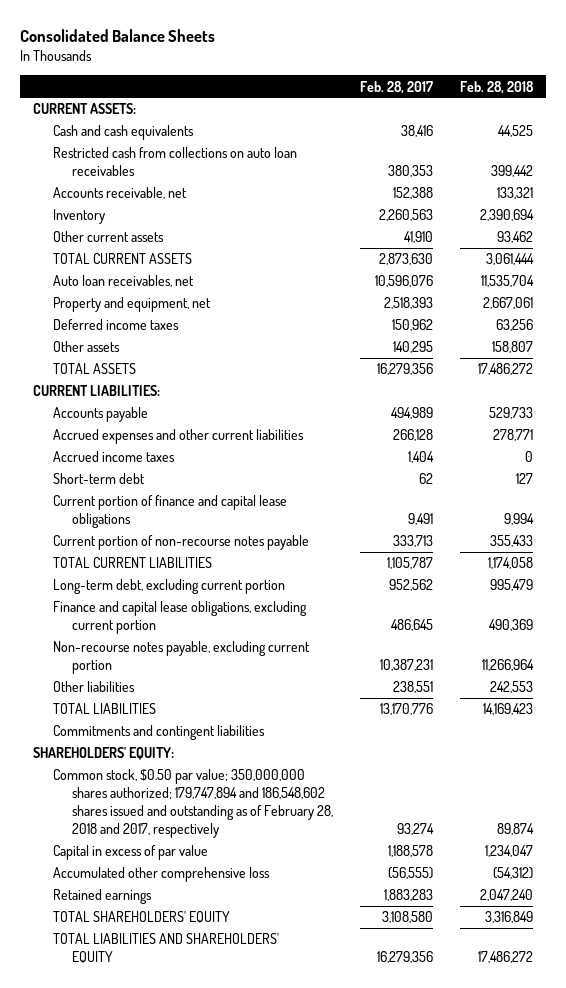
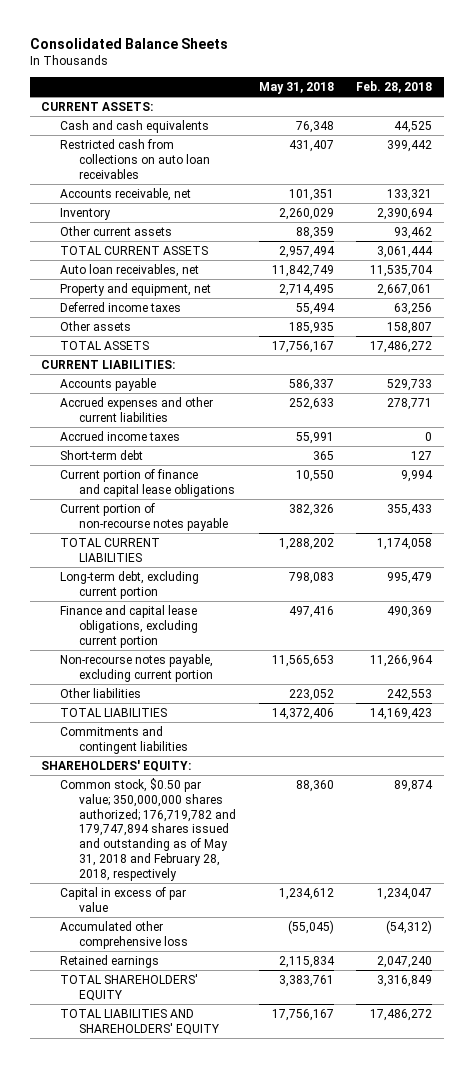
[359,80,433,94] Feb. 28, 2017 -> none
none -> [258,82,334,95] May 31, 2018
[52,769,333,839] Common stock, $0.50 par value; 350,000,000 shares authorized; 179,747,894 and 186,548,602 shares issued and outstanding as of February 28, 2018 and 2017, respectively -> [60,777,236,881] Common stock, $0.50 par value; 350,000,000 shares authorized; 176,719,782 and 179,747,894 shares issued and outstanding as of May 31, 2018 and February 28, 2018, respectively

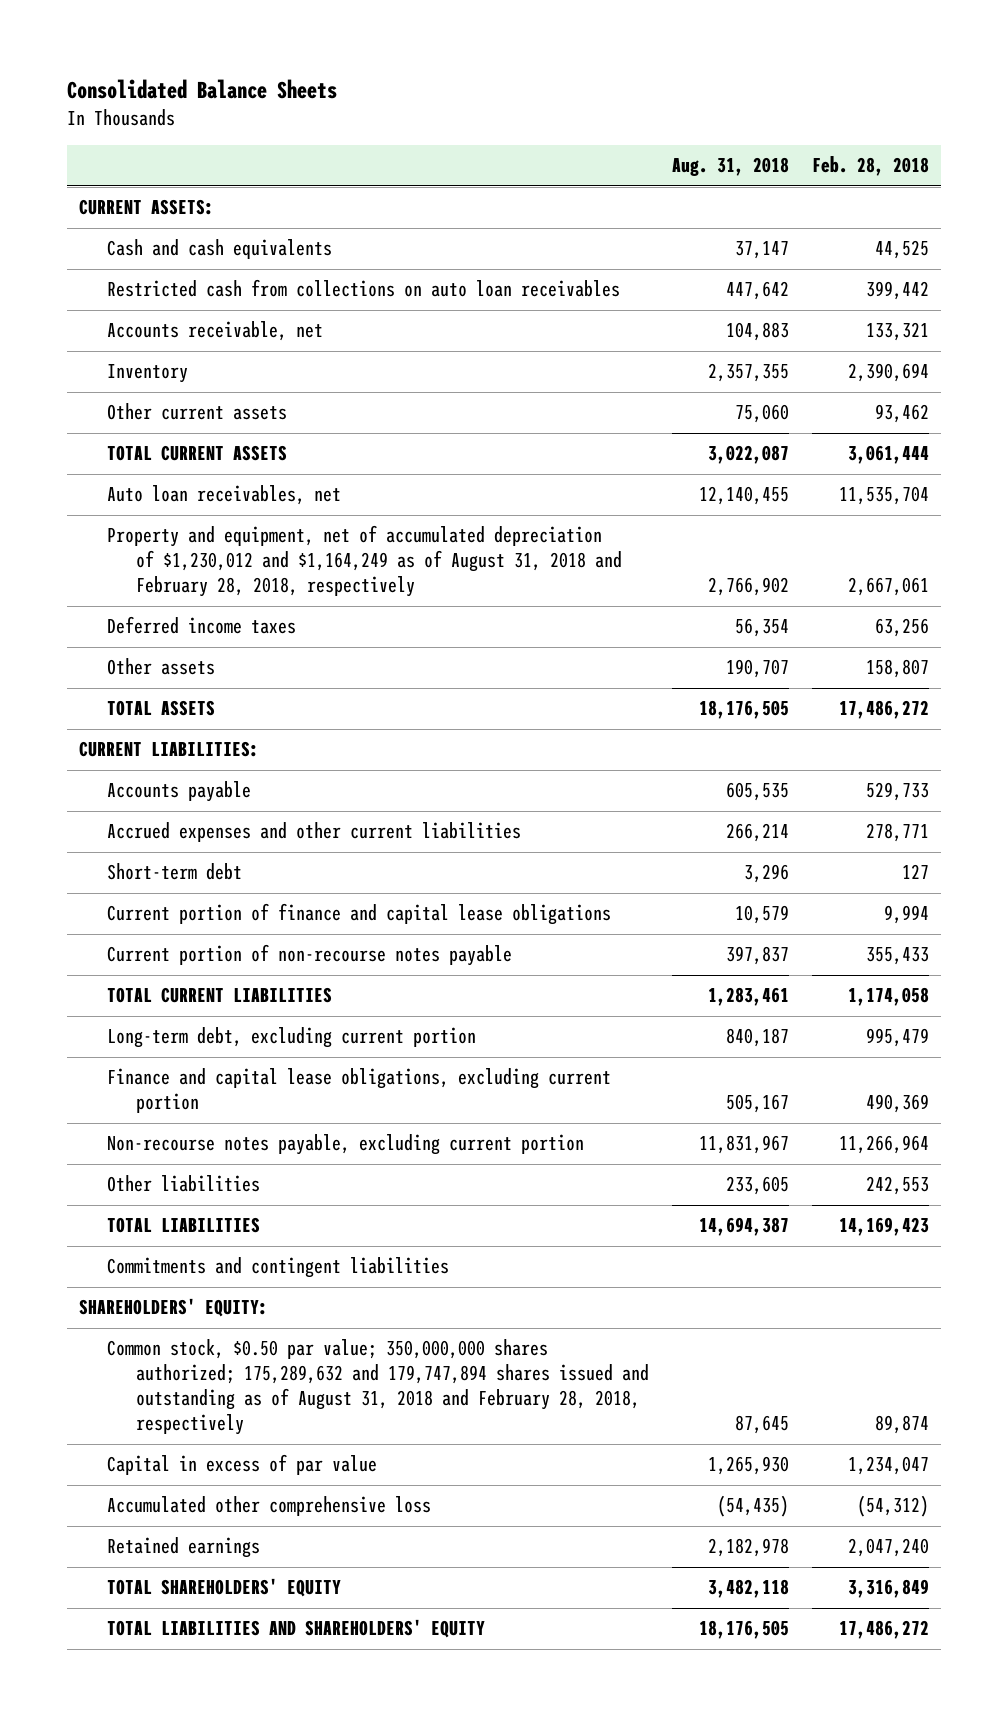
[258,82,334,95] May 31, 2018 -> none
none -> [671,157,789,177] Aug. 31, 2018
[60,282,212,296] Property and equipment, net -> [107,525,622,598] Property and equipment, net of accumulated depreciation of $1,230,012 and $1,164,249 as of August 31, 2018 and February 28, 2018, respectively
[60,430,181,441] Accrued income taxes -> none
[60,777,236,881] Common stock, $0.50 par value; 350,000,000 shares authorized; 176,719,782 and 179,747,894 shares issued and outstanding as of May 31, 2018 and February 28, 2018, respectively -> [107,1339,649,1436] Common stock, $0.50 par value; 350,000,000 shares authorized; 175,289,632 and 179,747,894 shares issued and outstanding as of August 31, 2018 and February 28, 2018, respectively

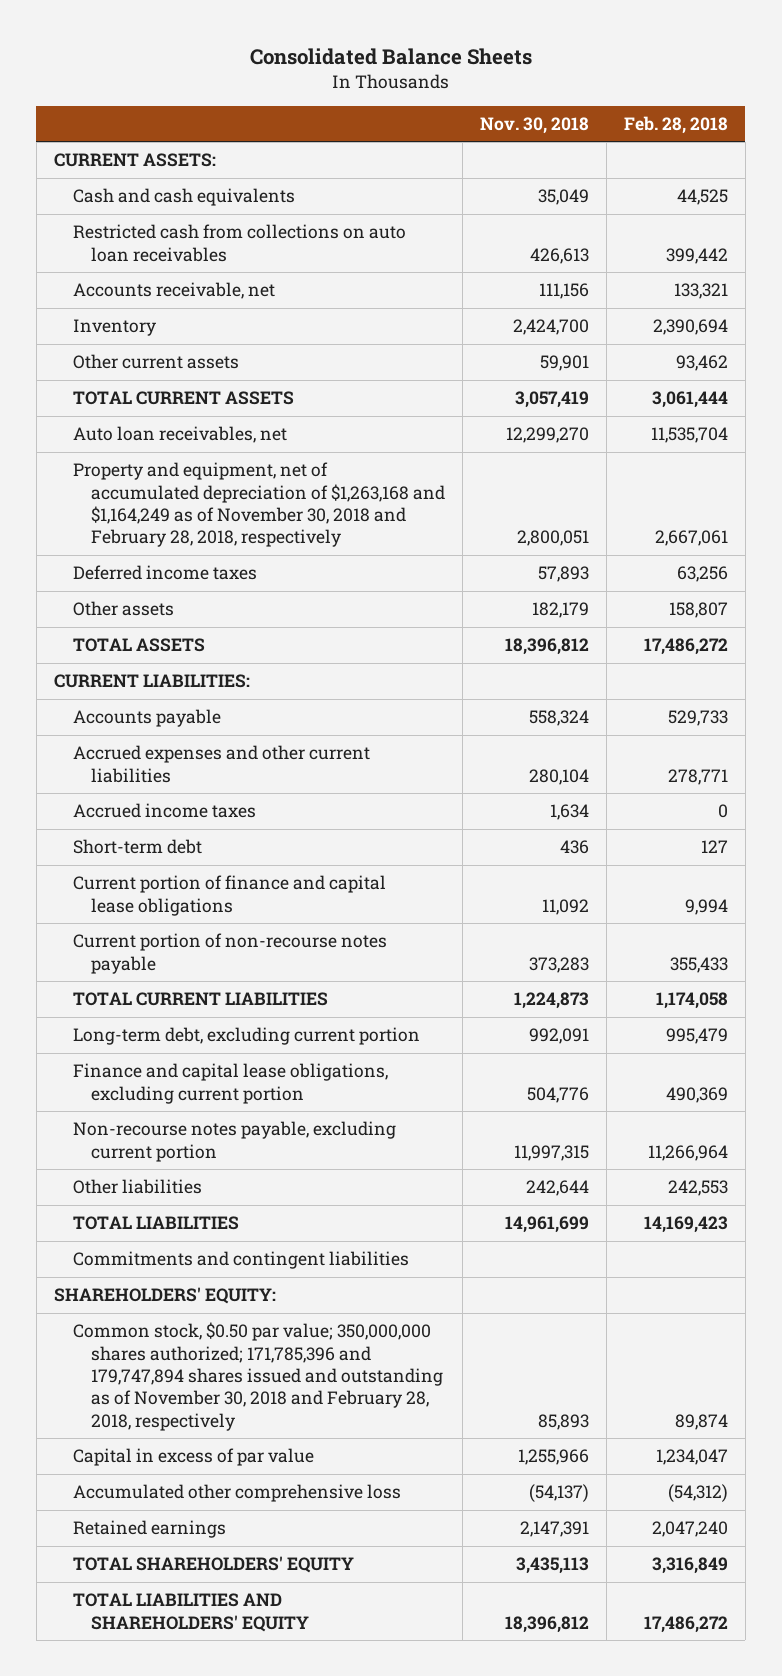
[671,157,789,177] Aug. 31, 2018 -> none
none -> [480,116,590,134] Nov. 30, 2018
[107,525,622,598] Property and equipment, net of accumulated depreciation of $1,230,012 and $1,164,249 as of August 31, 2018 and February 28, 2018, respectively -> [72,462,446,548] Property and equipment, net of accumulated depreciation of $1,263,168 and $1,164,249 as of November 30, 2018 and February 28, 2018, respectively
none -> [72,803,256,819] Accrued income taxes
[107,1339,649,1436] Common stock, $0.50 par value; 350,000,000 shares authorized; 175,289,632 and 179,747,894 shares issued and outstanding as of August 31, 2018 and February 28, 2018, respectively -> [72,1322,444,1431] Common stock, $0.50 par value; 350,000,000 shares authorized; 171,785,396 and 179,747,894 shares issued and outstanding as of November 30, 2018 and February 28, 2018, respectively

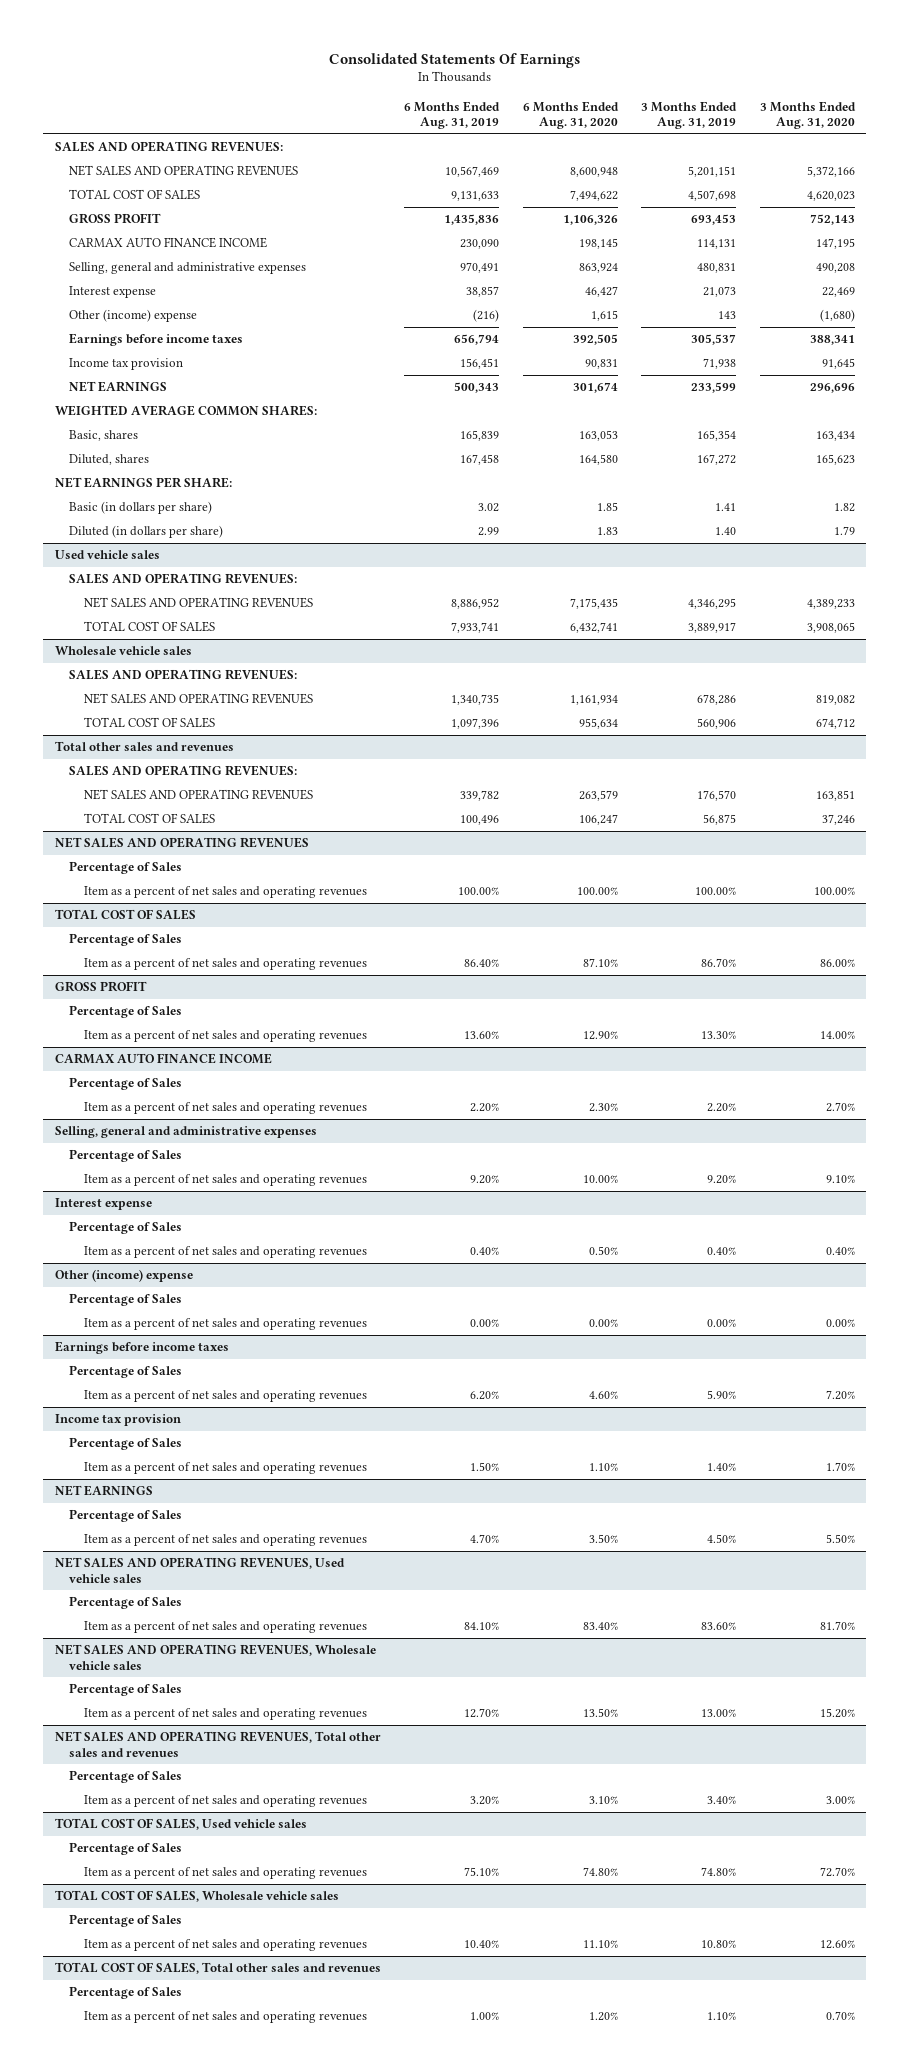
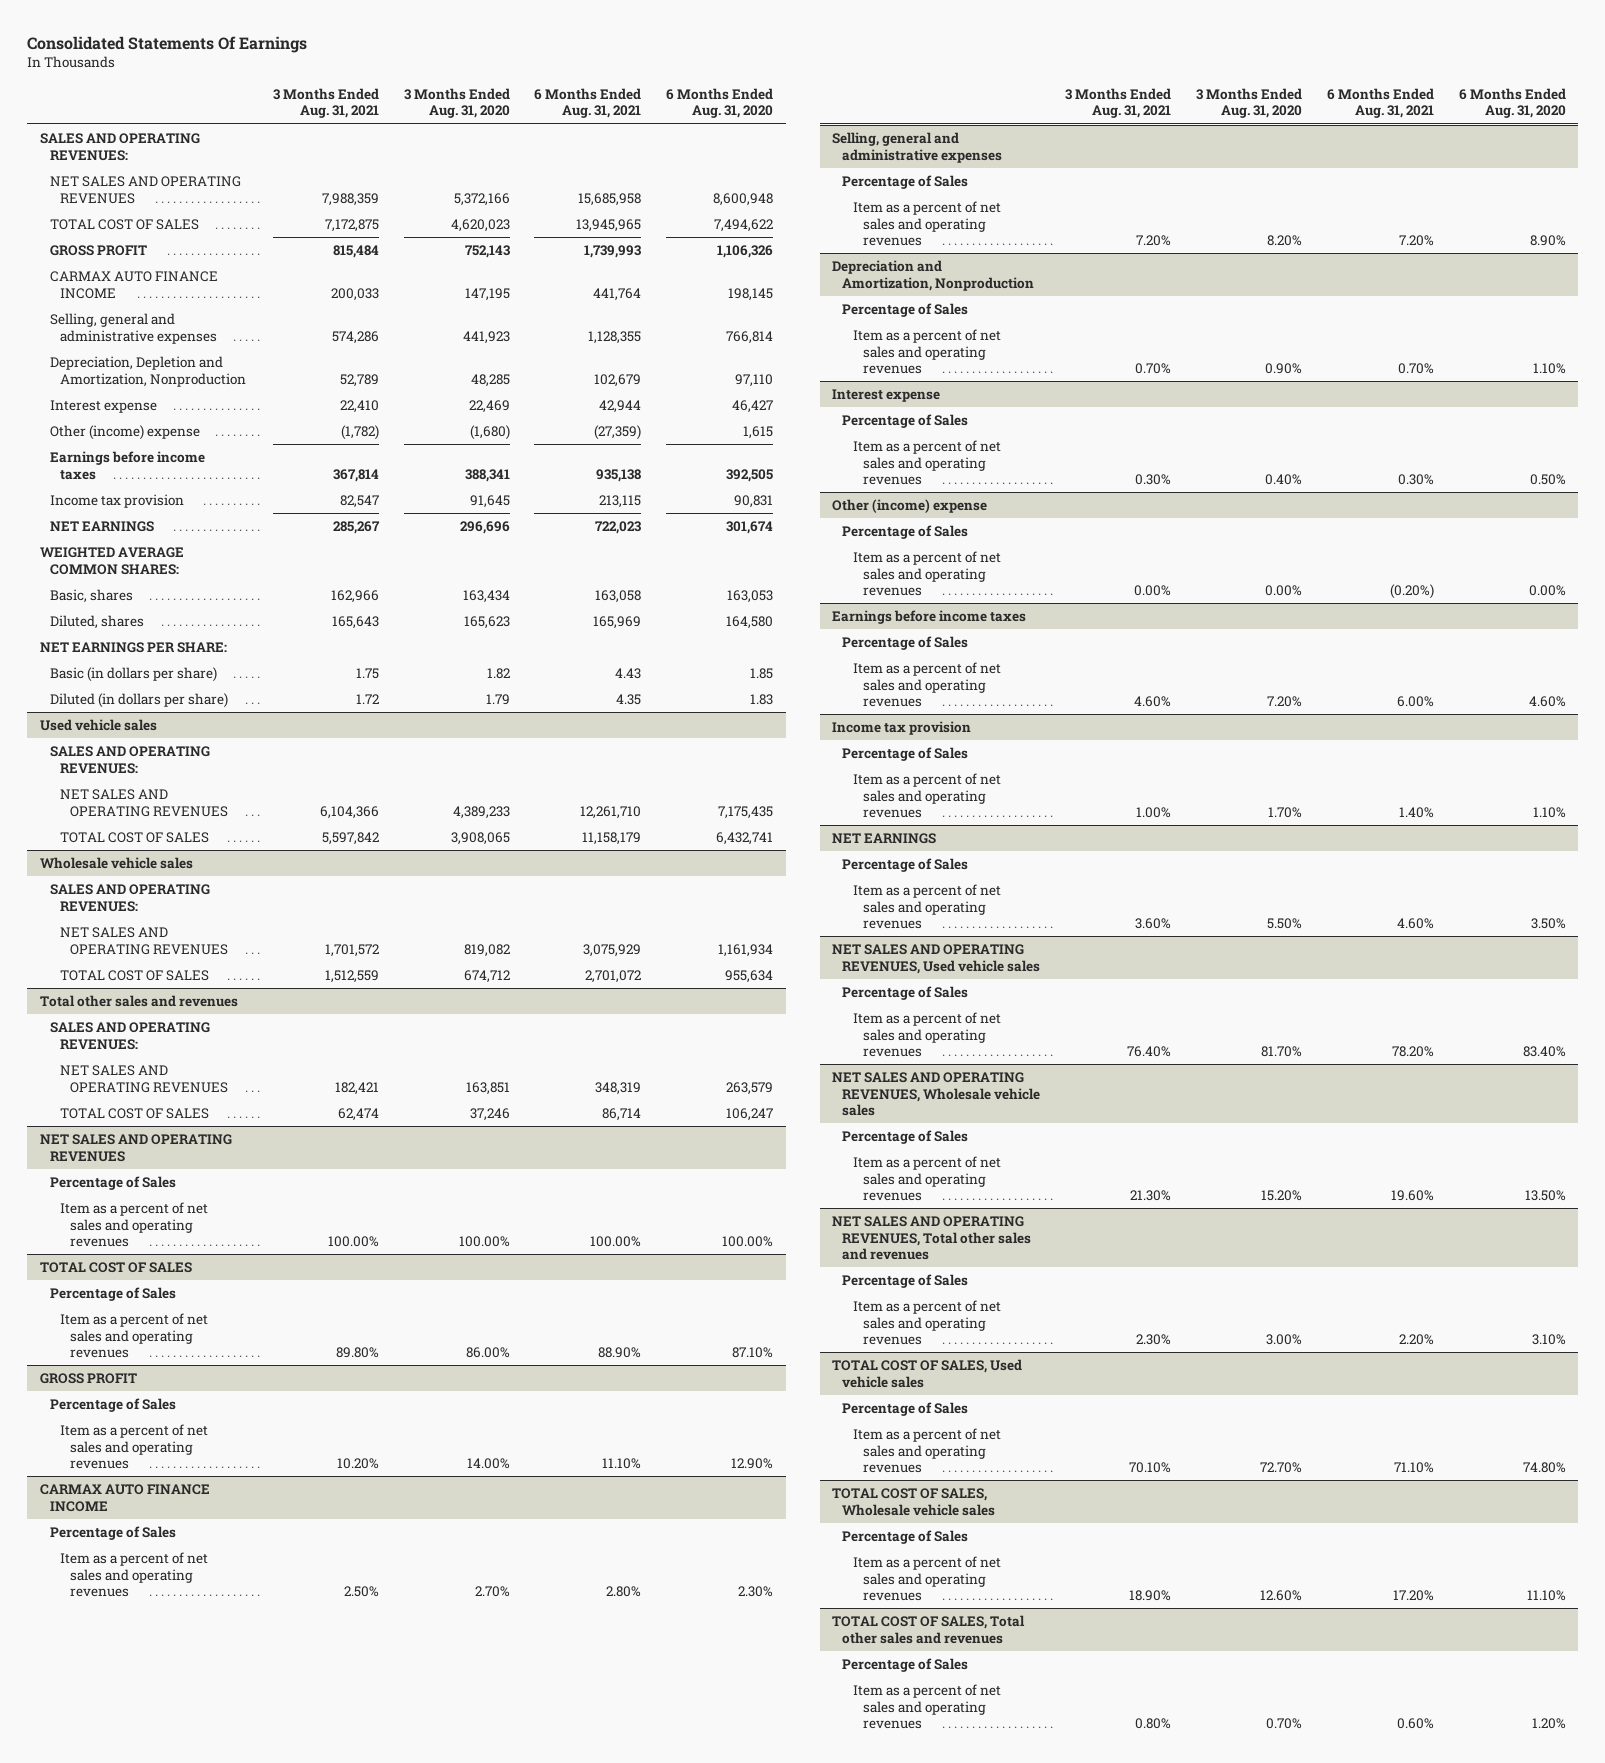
[404,100,501,130] 6 Months Ended Aug. 31, 2019 -> none
[641,100,738,130] 3 Months Ended Aug. 31, 2019 -> none
none -> [272,87,379,119] 3 Months Ended Aug. 31, 2021
none -> [534,87,642,119] 6 Months Ended Aug. 31, 2021
[578,263,618,274] 863,924 -> [726,330,774,344] 766,814
[815,263,855,274] 490,208 -> [462,330,510,344] 441,923
none -> [49,356,247,387] Depreciation, Depletion and Amortization, Nonproduction
[582,1175,618,1184] 10.00% -> [1529,235,1566,247] 8.90%
[825,1175,855,1184] 9.10% -> [1266,235,1302,247] 8.20%
none -> [832,260,1035,291] Depreciation and Amortization, Nonproduction
none -> [842,303,969,318] Percentage of Sales
none -> [852,329,1001,375] Item as a percent of net sales and operating revenues

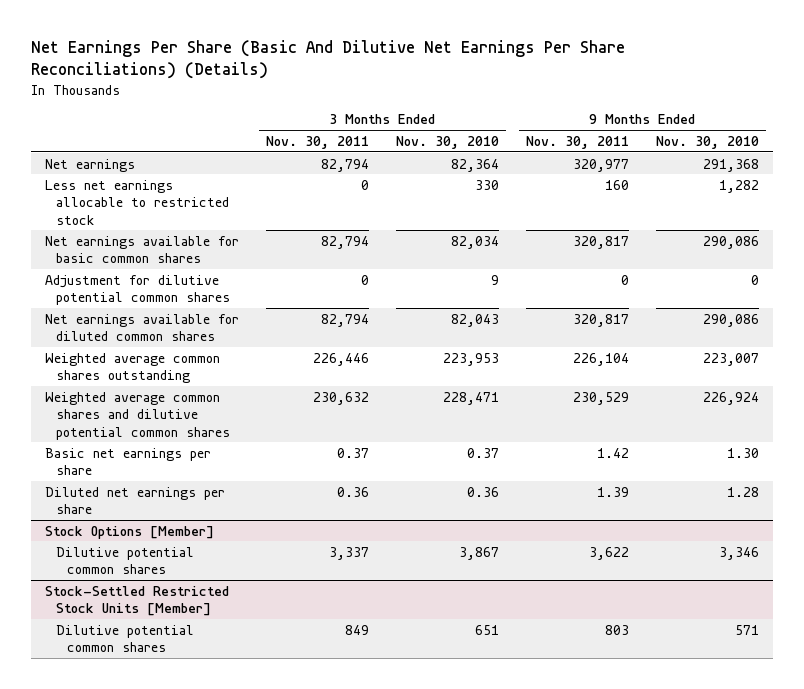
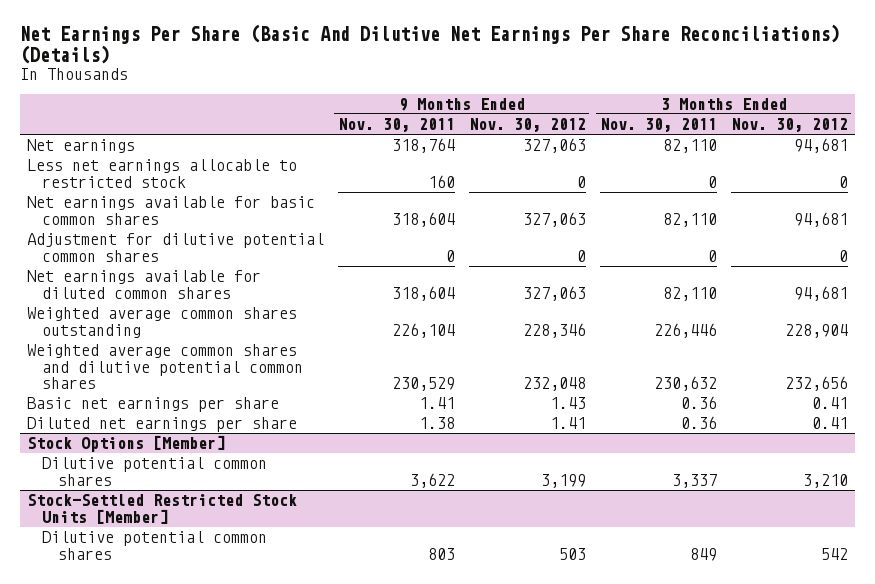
[395,135,499,149] Nov. 30, 2010 -> none
[655,135,759,149] Nov. 30, 2010 -> none
none -> [468,118,586,133] Nov. 30, 2012
none -> [730,118,848,133] Nov. 30, 2012
[320,158,369,172] 82,794 -> [662,139,717,154] 82,110
[572,158,629,172] 320,977 -> [391,138,455,154] 318,764
[320,235,369,249] 82,794 -> [662,212,717,227] 82,110
[572,235,629,249] 320,817 -> [391,211,455,227] 318,604
[320,313,369,327] 82,794 -> [662,286,717,301] 82,110
[572,313,629,327] 320,817 -> [391,285,455,301] 318,604
[336,447,369,458] 0.37 -> [680,396,717,410] 0.36
[596,447,629,458] 1.42 -> [418,397,455,410] 1.41
[596,486,629,497] 1.39 -> [418,417,455,430] 1.38

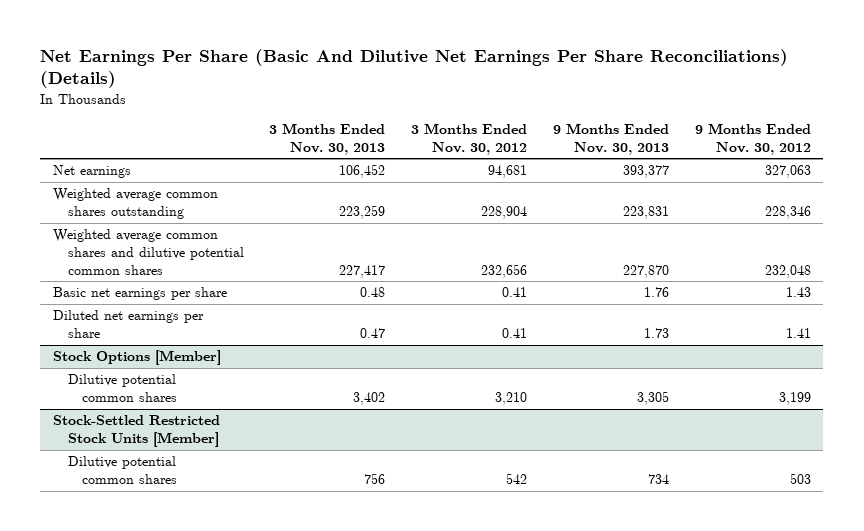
[337,118,455,133] Nov. 30, 2011 -> none
[599,118,717,133] Nov. 30, 2011 -> none
none -> [269,123,386,155] 3 Months Ended Nov. 30, 2013
none -> [552,123,669,155] 9 Months Ended Nov. 30, 2013
[26,159,297,188] Less net earnings allocable to restricted stock -> none
[26,196,315,225] Net earnings available for basic common shares -> none
[26,233,324,262] Adjustment for dilutive potential common shares -> none
[26,270,261,299] Net earnings available for diluted common shares -> none

